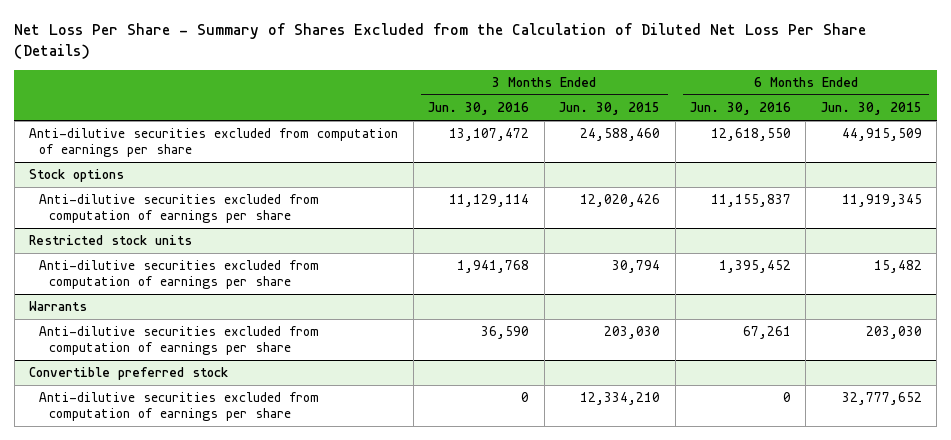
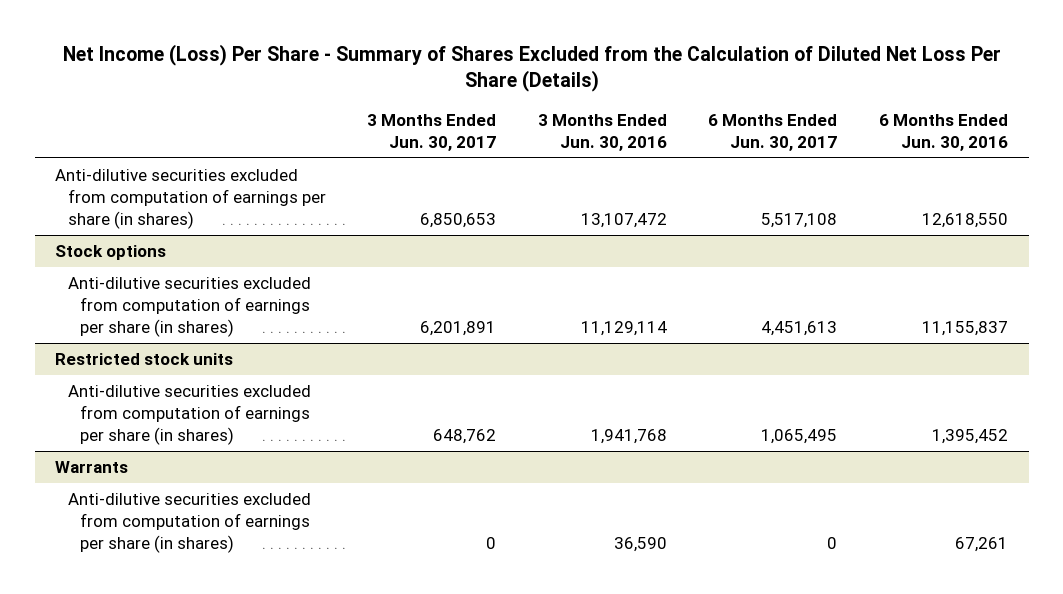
[14,23,867,60] Net Loss Per Share - Summary of Shares Excluded from the Calculation of Diluted Net Loss Per Share (Details) -> [62,43,1001,92] Net Income (Loss) Per Share - Summary of Shares Excluded from the Calculation of Diluted Net Loss Per Share (Details)
[559,102,661,116] Jun. 30, 2015 -> none
[820,102,922,116] Jun. 30, 2015 -> none
none -> [367,113,497,151] 3 Months Ended Jun. 30, 2017
none -> [708,113,838,151] 6 Months Ended Jun. 30, 2017
[29,128,399,157] Anti-dilutive securities excluded from computation of earnings per share -> [55,169,326,229] Anti-dilutive securities excluded from computation of earnings per share (in shares)
[39,194,320,223] Anti-dilutive securities excluded from computation of earnings per share -> [67,277,311,337] Anti-dilutive securities excluded from computation of earnings per share (in shares)
[39,260,320,289] Anti-dilutive securities excluded from computation of earnings per share -> [67,385,311,445] Anti-dilutive securities excluded from computation of earnings per share (in shares)
[29,367,229,381] Convertible preferred stock -> none
[39,392,320,421] Anti-dilutive securities excluded from computation of earnings per share -> none
[39,326,320,355] Anti-dilutive securities excluded from computation of earnings per share -> [67,493,311,553] Anti-dilutive securities excluded from computation of earnings per share (in shares)

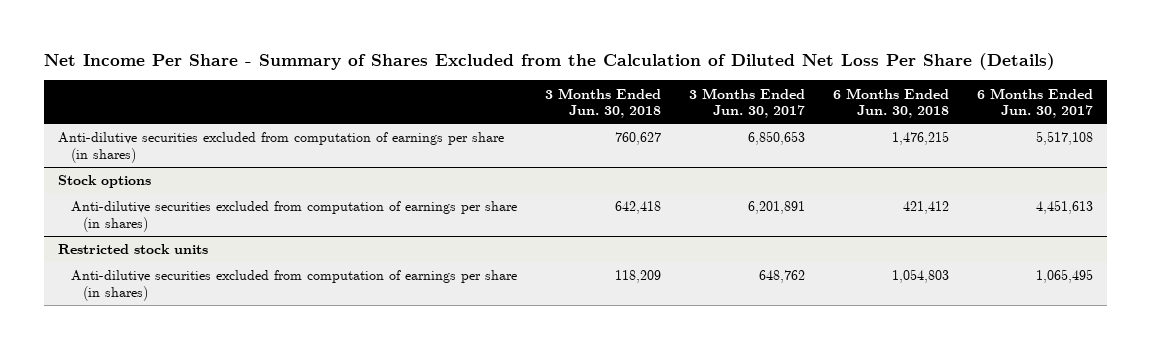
[62,43,1001,92] Net Income (Loss) Per Share - Summary of Shares Excluded from the Calculation of Diluted Net Loss Per Share (Details) -> [44,53,1056,71] Net Income Per Share - Summary of Shares Excluded from the Calculation of Diluted Net Loss Per Share (Details)
[537,113,667,151] 3 Months Ended Jun. 30, 2016 -> none
[878,113,1008,151] 6 Months Ended Jun. 30, 2016 -> none
none -> [544,87,661,118] 3 Months Ended Jun. 30, 2018
none -> [832,87,949,118] 6 Months Ended Jun. 30, 2018
[55,461,129,474] Warrants -> none
[67,493,311,553] Anti-dilutive securities excluded from computation of earnings per share (in shares) -> none

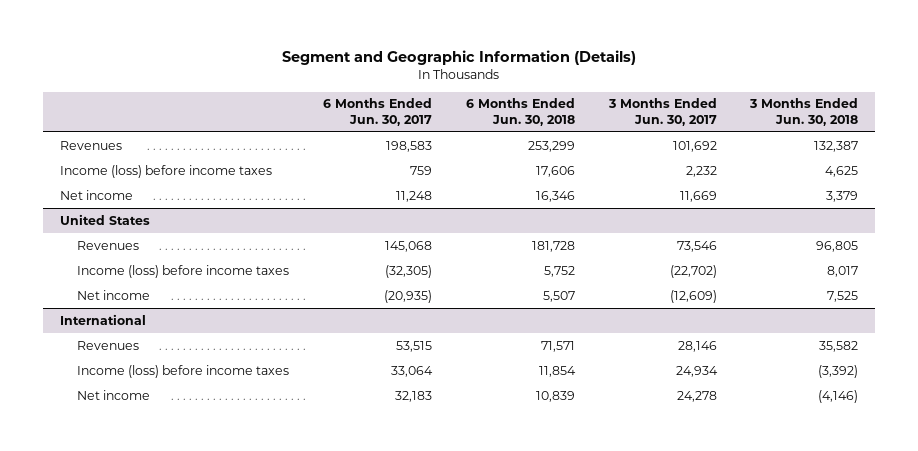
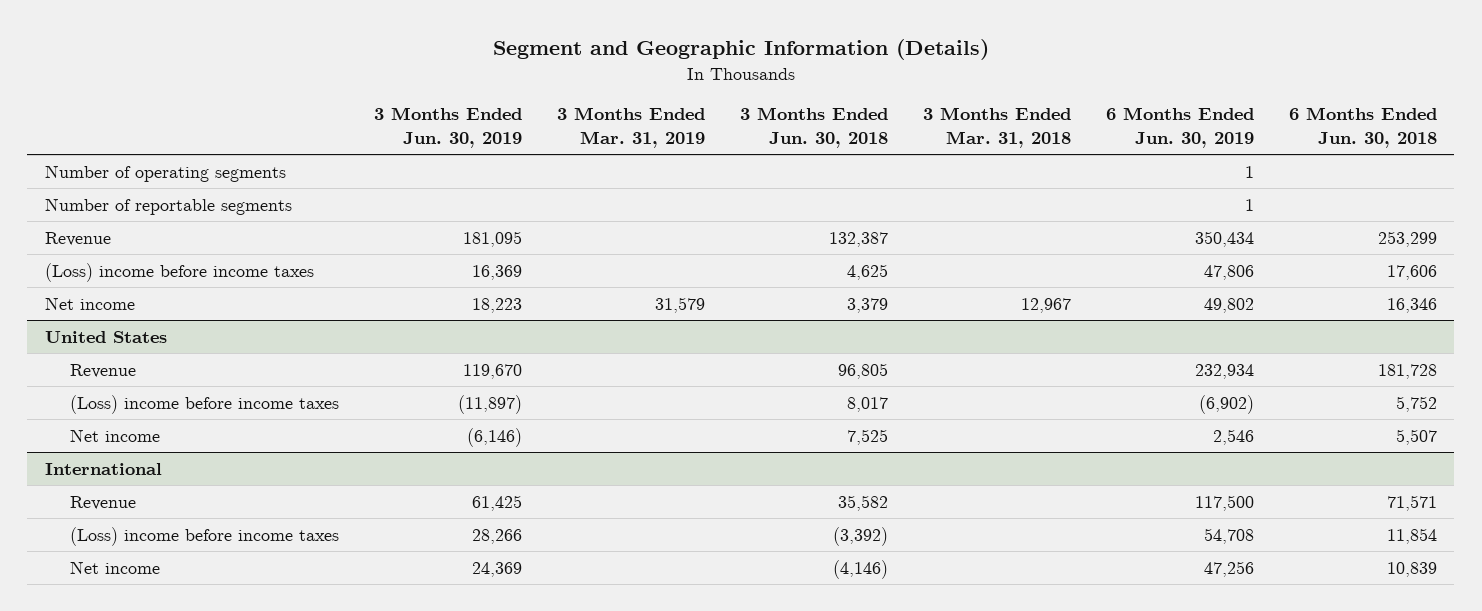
[322,98,432,127] 6 Months Ended Jun. 30, 2017 -> none
[607,98,717,127] 3 Months Ended Jun. 30, 2017 -> none
none -> [373,107,522,148] 3 Months Ended Jun. 30, 2019
none -> [556,107,705,148] 3 Months Ended Mar. 31, 2019
none -> [922,107,1071,148] 3 Months Ended Mar. 31, 2018
none -> [1105,107,1254,148] 6 Months Ended Jun. 30, 2019
none -> [44,164,286,182] Number of operating segments
none -> [44,197,292,215] Number of reportable segments
[59,140,122,150] Revenues -> [44,231,111,246] Revenue
[59,164,272,178] Income (loss) before income taxes -> [44,262,314,282] (Loss) income before income taxes
[77,240,140,250] Revenues -> [70,363,137,378] Revenue
[77,264,290,278] Income (loss) before income taxes -> [70,394,340,414] (Loss) income before income taxes
[77,340,140,350] Revenues -> [70,495,137,510] Revenue
[77,364,290,378] Income (loss) before income taxes -> [70,526,340,546] (Loss) income before income taxes

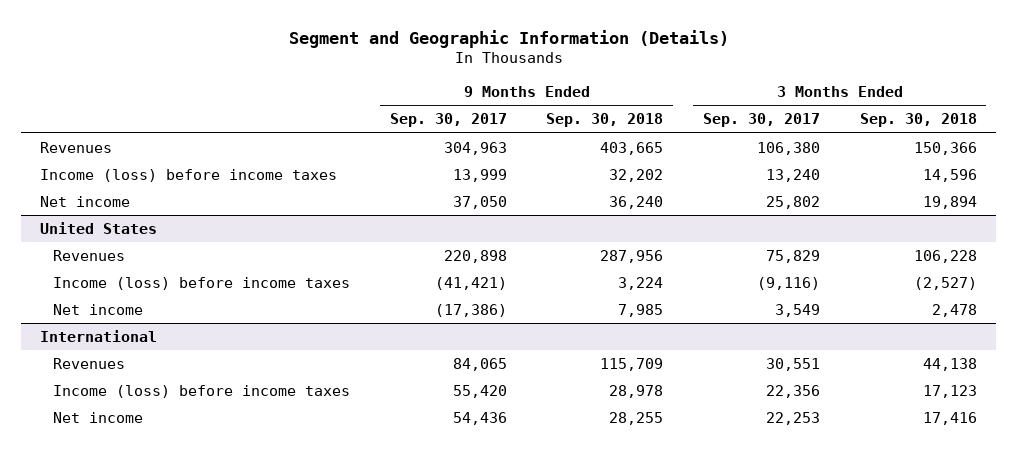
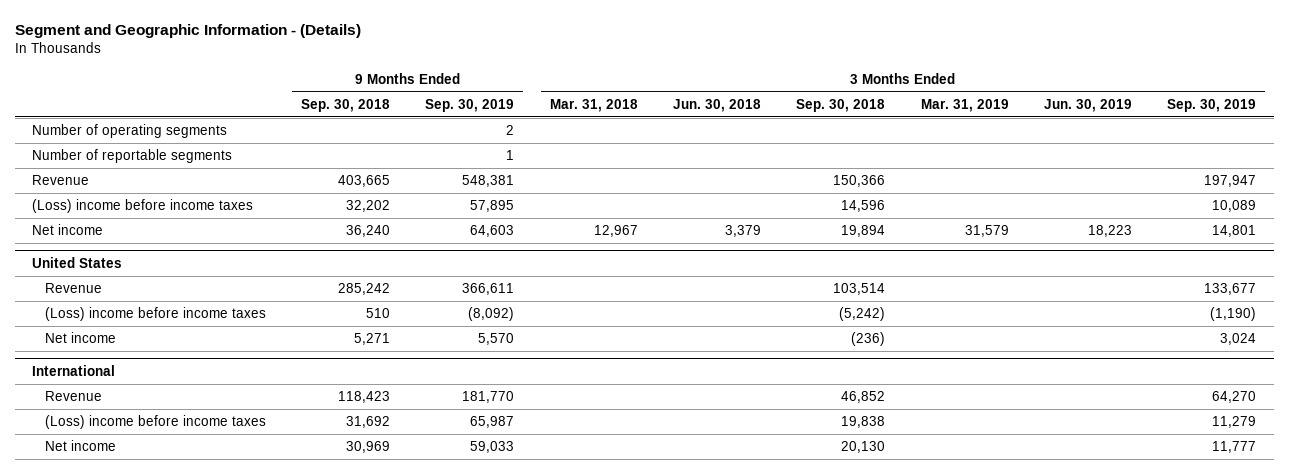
[288,29,729,48] Segment and Geographic Information (Details) -> [14,24,361,39] Segment and Geographic Information - (Details)
[389,113,507,128] Sep. 30, 2017 -> none
[703,113,821,128] Sep. 30, 2017 -> none
none -> [425,98,515,112] Sep. 30, 2019
none -> [549,98,638,112] Mar. 31, 2018
none -> [673,98,762,112] Jun. 30, 2018
none -> [920,98,1009,112] Mar. 31, 2019
none -> [1044,98,1133,112] Jun. 30, 2019
none -> [1167,98,1257,112] Sep. 30, 2019
none -> [32,124,228,139] Number of operating segments
none -> [32,149,233,164] Number of reportable segments
[40,141,113,153] Revenues -> [32,175,90,186] Revenue
[40,168,338,182] Income (loss) before income taxes -> [32,199,254,214] (Loss) income before income taxes
[53,249,126,261] Revenues -> none
none -> [44,283,102,294] Revenue
[53,276,351,290] Income (loss) before income taxes -> [44,307,266,322] (Loss) income before income taxes
[618,276,664,290] 3,224 -> [366,308,391,319] 510
[913,276,977,290] (2,527) -> [839,307,886,322] (5,242)
[618,303,664,317] 7,985 -> [354,333,391,346] 5,271
[931,303,977,317] 2,478 -> [851,332,886,347] (236)
[53,357,126,369] Revenues -> none
none -> [44,391,102,402] Revenue
[53,384,351,398] Income (loss) before income taxes -> [44,415,266,430] (Loss) income before income taxes
[609,384,664,398] 28,978 -> [346,416,391,429] 31,692
[922,384,977,398] 17,123 -> [841,416,886,429] 19,838
[609,411,664,425] 28,255 -> [346,441,391,454] 30,969
[922,411,977,425] 17,416 -> [841,441,886,454] 20,130

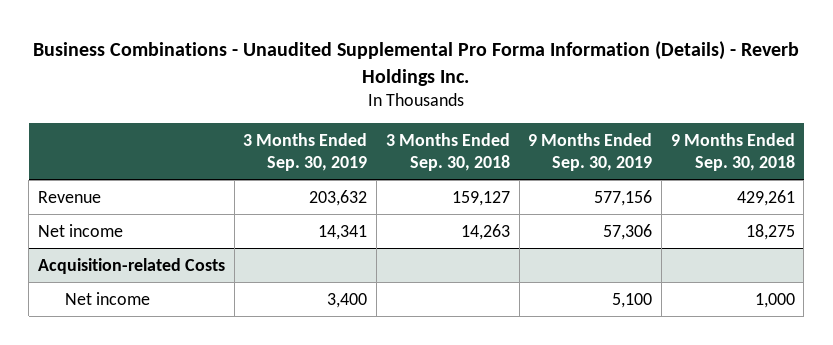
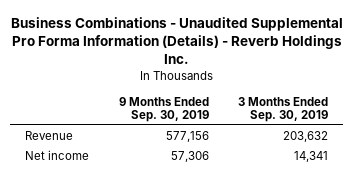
[385,132,510,171] 3 Months Ended Sep. 30, 2018 -> none
[670,132,795,171] 9 Months Ended Sep. 30, 2018 -> none
[38,257,226,274] Acquisition-related Costs -> none
[64,291,150,305] Net income -> none

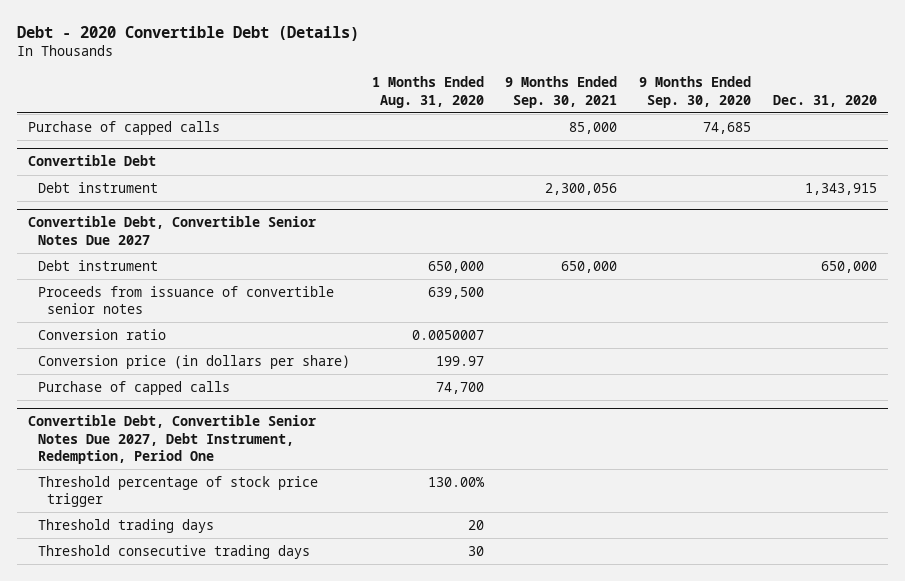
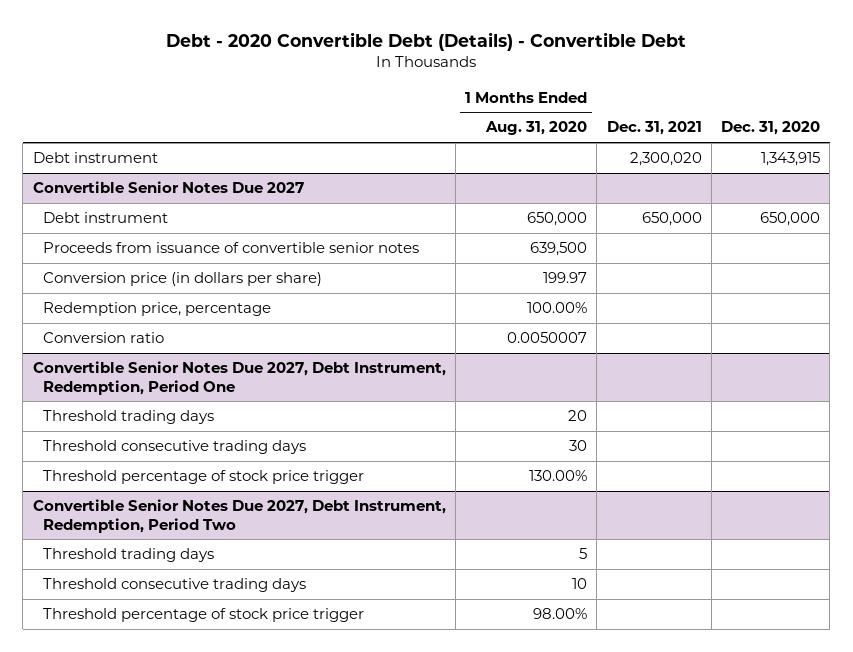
[17,26,360,42] Debt - 2020 Convertible Debt (Details) -> [166,31,687,51] Debt - 2020 Convertible Debt (Details) - Convertible Debt
[505,76,618,108] 9 Months Ended Sep. 30, 2021 -> none
[639,76,752,108] 9 Months Ended Sep. 30, 2020 -> none
none -> [606,121,702,136] Dec. 31, 2021
[28,120,221,135] Purchase of capped calls -> none
[28,155,157,167] Convertible Debt -> none
[28,216,317,245] Convertible Debt, Convertible Senior Notes Due 2027 -> [32,181,304,194] Convertible Senior Notes Due 2027
[37,328,166,340] Conversion ratio -> none
[37,380,230,395] Purchase of capped calls -> none
[37,475,318,508] Threshold percentage of stock price trigger -> none
none -> [43,302,272,317] Redemption price, percentage
none -> [43,332,165,344] Conversion ratio
[28,415,317,465] Convertible Debt, Convertible Senior Notes Due 2027, Debt Instrument, Redemption, Period One -> [32,361,446,395] Convertible Senior Notes Due 2027, Debt Instrument, Redemption, Period One
none -> [43,470,365,485] Threshold percentage of stock price trigger
none -> [32,499,446,533] Convertible Senior Notes Due 2027, Debt Instrument, Redemption, Period Two
none -> [43,548,215,563] Threshold trading days
none -> [43,578,307,593] Threshold consecutive trading days
none -> [43,608,365,623] Threshold percentage of stock price trigger

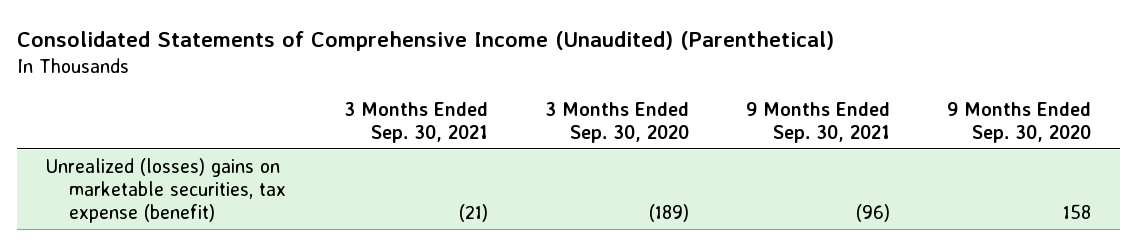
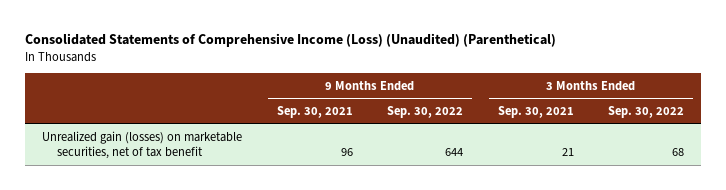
[16,31,834,52] Consolidated Statements of Comprehensive Income (Unaudited) (Parenthetical) -> [25,33,557,48] Consolidated Statements of Comprehensive Income (Loss) (Unaudited) (Parenthetical)
[544,101,689,143] 3 Months Ended Sep. 30, 2020 -> none
[947,101,1092,143] 9 Months Ended Sep. 30, 2020 -> none
none -> [387,105,464,118] Sep. 30, 2022
none -> [607,105,684,118] Sep. 30, 2022
[45,158,287,223] Unrealized (losses) gains on marketable securities, tax expense (benefit) -> [42,130,243,160] Unrealized gain (losses) on marketable securities, net of tax benefit
[458,203,488,222] (21) -> [561,148,574,157] 21
[856,203,891,222] (96) -> [340,148,353,157] 96

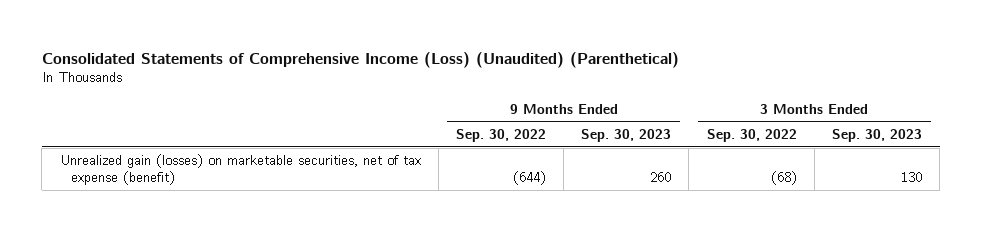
[276,105,353,118] Sep. 30, 2021 -> none
[497,105,574,118] Sep. 30, 2021 -> none
none -> [581,129,672,143] Sep. 30, 2023
none -> [831,129,922,143] Sep. 30, 2023
[42,130,243,160] Unrealized gain (losses) on marketable securities, net of tax benefit -> [59,154,421,185] Unrealized gain (losses) on marketable securities, net of tax expense (benefit)
[445,148,464,157] 644 -> [512,170,546,185] (644)
[671,148,684,157] 68 -> [770,170,797,185] (68)

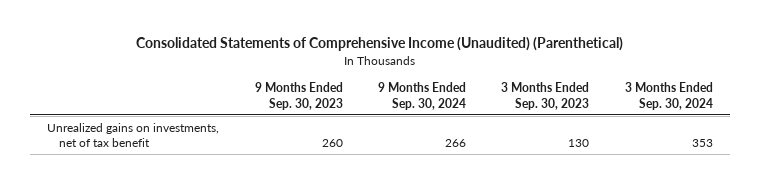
[41,51,679,68] Consolidated Statements of Comprehensive Income (Loss) (Unaudited) (Parenthetical) -> [136,37,624,52] Consolidated Statements of Comprehensive Income (Unaudited) (Parenthetical)
[455,129,546,143] Sep. 30, 2022 -> none
[706,129,797,143] Sep. 30, 2022 -> none
none -> [378,82,467,110] 9 Months Ended Sep. 30, 2024
none -> [624,82,713,110] 3 Months Ended Sep. 30, 2024
[59,154,421,185] Unrealized gain (losses) on marketable securities, net of tax expense (benefit) -> [47,122,220,147] Unrealized gains on investments, net of tax benefit

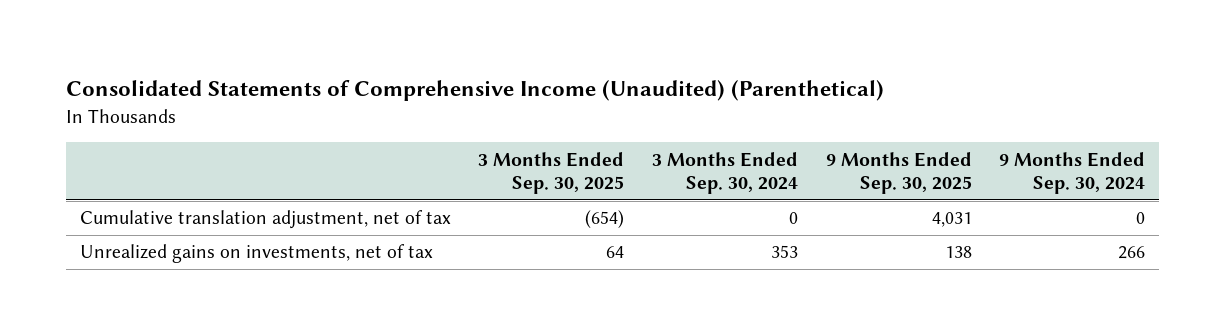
[254,82,343,110] 9 Months Ended Sep. 30, 2023 -> none
[501,82,590,110] 3 Months Ended Sep. 30, 2023 -> none
none -> [478,151,625,194] 3 Months Ended Sep. 30, 2025
none -> [825,151,972,194] 9 Months Ended Sep. 30, 2025
none -> [79,210,451,230] Cumulative translation adjustment, net of tax
[47,122,220,147] Unrealized gains on investments, net of tax benefit -> [79,244,433,264] Unrealized gains on investments, net of tax

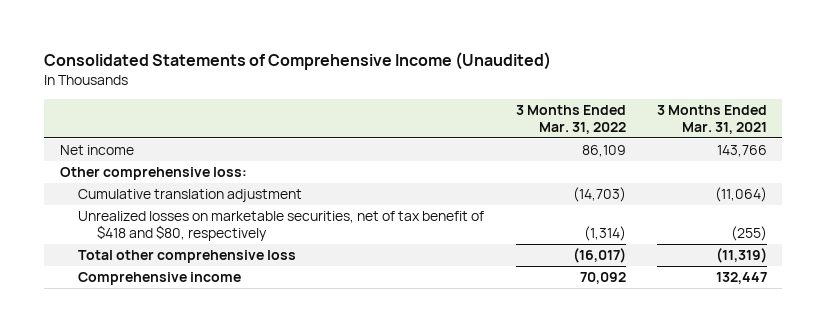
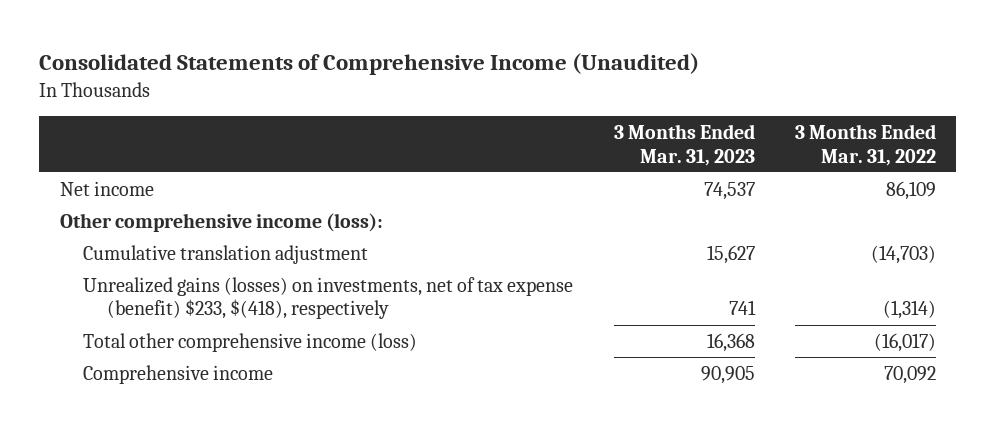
[656,105,767,134] 3 Months Ended Mar. 31, 2021 -> none
none -> [613,123,755,166] 3 Months Ended Mar. 31, 2023
[59,167,247,181] Other comprehensive loss: -> [59,212,383,232] Other comprehensive income (loss):
[78,211,485,241] Unrealized losses on marketable securities, net of tax benefit of $418 and $80, respectively -> [83,276,574,320] Unrealized gains (losses) on investments, net of tax expense (benefit) $233, $(418), respectively
[78,250,297,264] Total other comprehensive loss -> [83,332,418,352] Total other comprehensive income (loss)

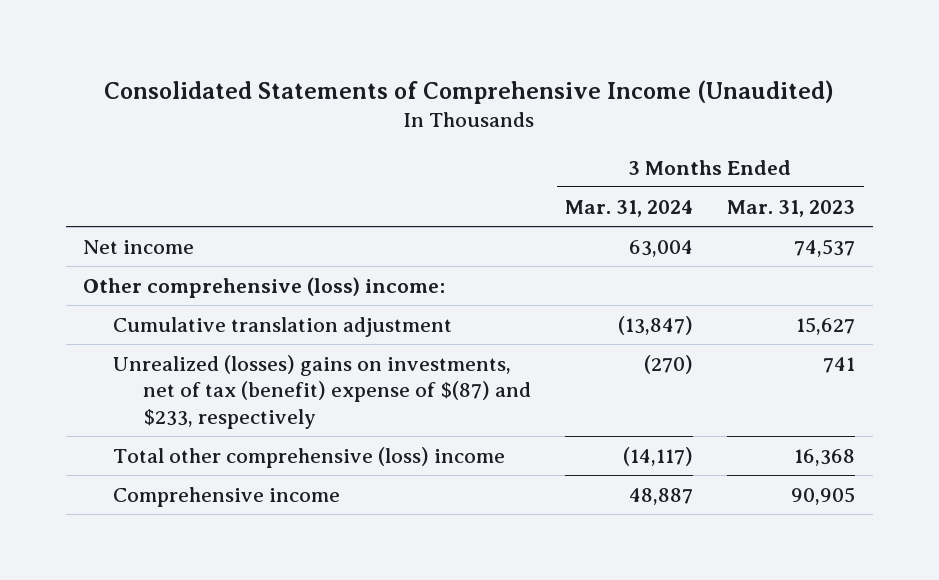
[795,123,937,166] 3 Months Ended Mar. 31, 2022 -> none
none -> [565,199,694,217] Mar. 31, 2024
[59,212,383,232] Other comprehensive income (loss): -> [83,276,446,298] Other comprehensive (loss) income:
[83,276,574,320] Unrealized gains (losses) on investments, net of tax expense (benefit) $233, $(418), respectively -> [113,354,532,429] Unrealized (losses) gains on investments, net of tax (benefit) expense of $(87) and $233, respectively
[83,332,418,352] Total other comprehensive income (loss) -> [113,446,506,468] Total other comprehensive (loss) income

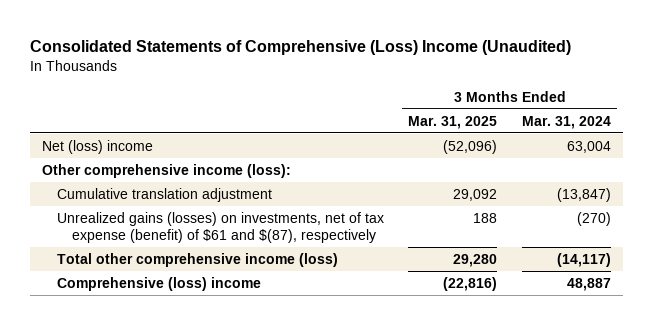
[104,79,835,104] Consolidated Statements of Comprehensive Income (Unaudited) -> [30,40,572,56] Consolidated Statements of Comprehensive (Loss) Income (Unaudited)
[727,199,856,217] Mar. 31, 2023 -> none
none -> [408,115,498,129] Mar. 31, 2025
[83,239,195,254] Net income -> [42,139,154,154] Net (loss) income
[83,276,446,298] Other comprehensive (loss) income: -> [42,163,292,178] Other comprehensive income (loss):
[113,354,532,429] Unrealized (losses) gains on investments, net of tax (benefit) expense of $(87) and $233, respectively -> [57,211,385,244] Unrealized gains (losses) on investments, net of tax expense (benefit) of $61 and $(87), respectively
[113,446,506,468] Total other comprehensive (loss) income -> [57,252,339,267] Total other comprehensive income (loss)
[113,486,341,507] Comprehensive income -> [57,276,262,291] Comprehensive (loss) income

